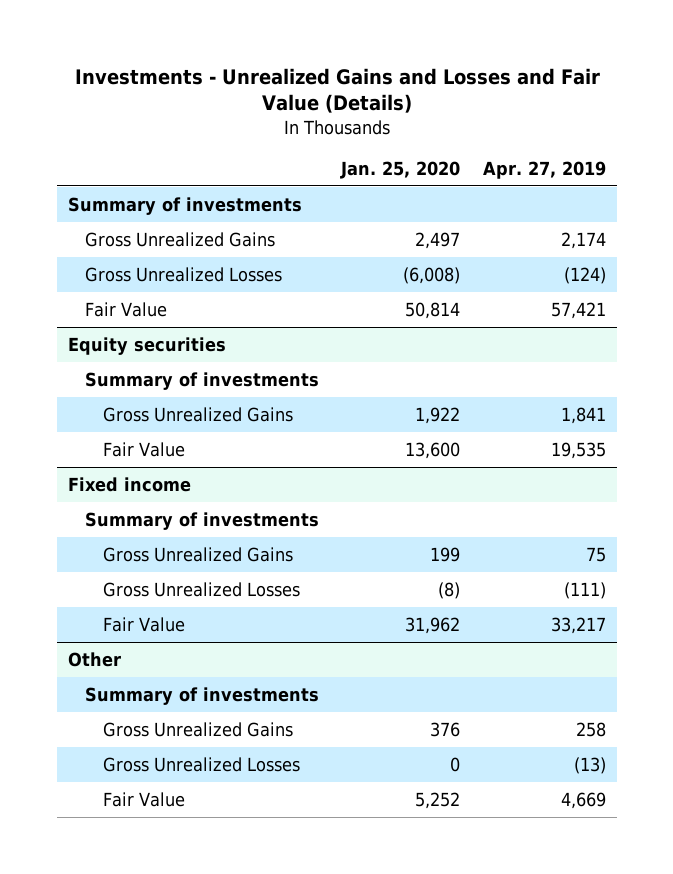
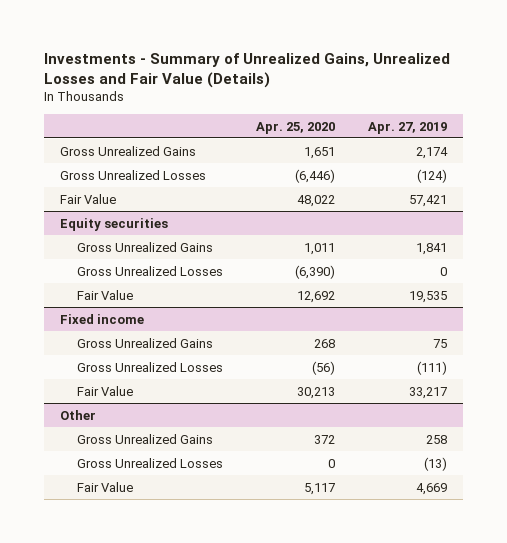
[74,67,600,114] Investments - Unrealized Gains and Losses and Fair Value (Details) -> [44,52,451,88] Investments - Summary of Unrealized Gains, Unrealized Losses and Fair Value (Details)
[340,160,461,179] Jan. 25, 2020 -> none
none -> [255,121,335,134] Apr. 25, 2020
[67,196,302,215] Summary of investments -> none
[85,371,320,390] Summary of investments -> none
none -> [77,265,224,276] Gross Unrealized Losses
[85,511,320,530] Summary of investments -> none
[85,686,320,705] Summary of investments -> none

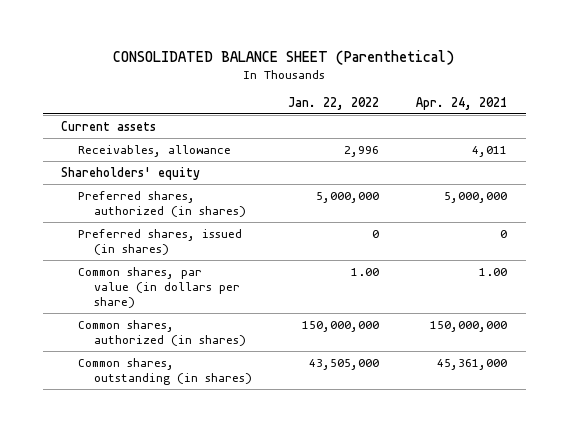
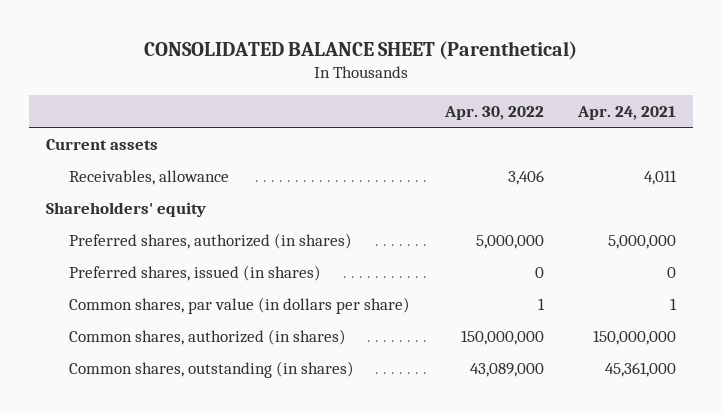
[288,96,380,110] Jan. 22, 2022 -> none
none -> [443,106,544,121] Apr. 30, 2022
[479,267,508,276] 1.00 -> [669,297,677,310] 1

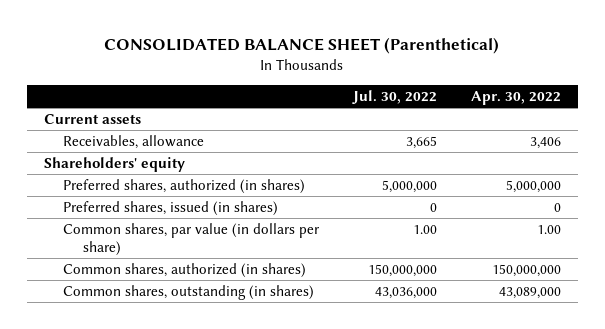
[576,106,676,121] Apr. 24, 2021 -> none
none -> [352,90,438,105] Jul. 30, 2022
[537,297,545,310] 1 -> [537,224,562,234] 1.00

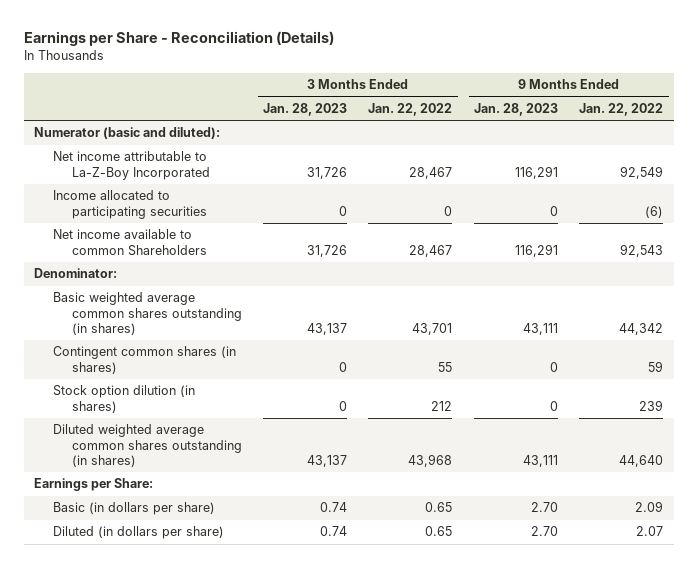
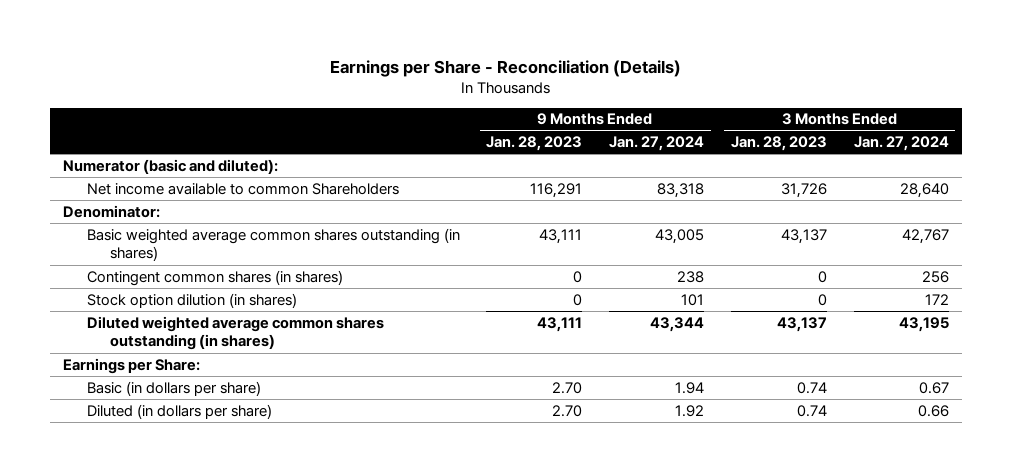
[368,103,453,117] Jan. 22, 2022 -> none
[579,103,664,117] Jan. 22, 2022 -> none
none -> [609,136,705,152] Jan. 27, 2024
none -> [853,136,949,152] Jan. 27, 2024
[52,151,210,180] Net income attributable to La-Z-Boy Incorporated -> none
[52,190,207,219] Income allocated to participating securities -> none

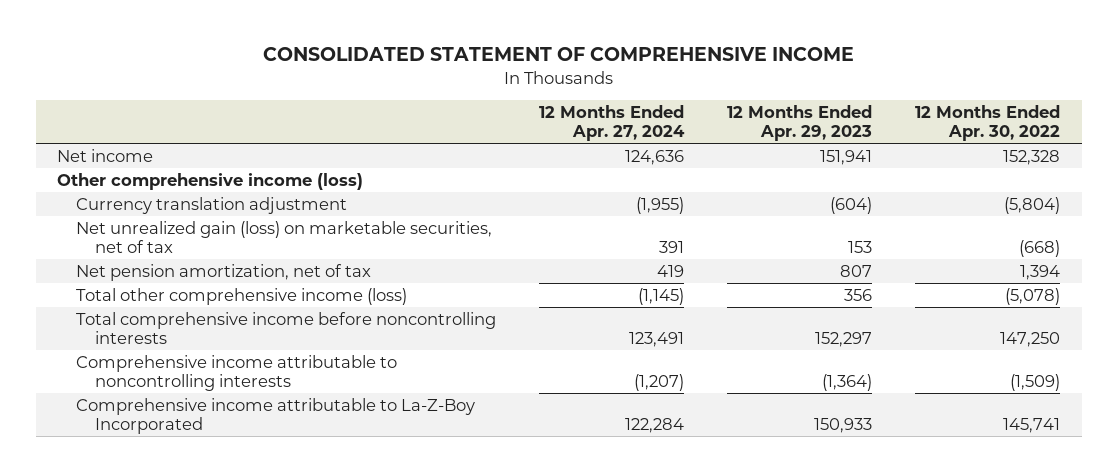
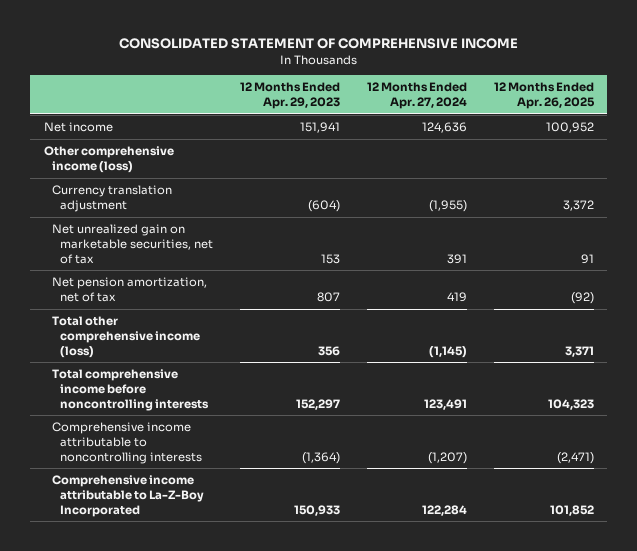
[915,104,1061,141] 12 Months Ended Apr. 30, 2022 -> none
none -> [493,82,595,109] 12 Months Ended Apr. 26, 2025
[76,220,493,253] Net unrealized gain (loss) on marketable securities, net of tax -> [51,224,213,264] Net unrealized gain on marketable securities, net of tax

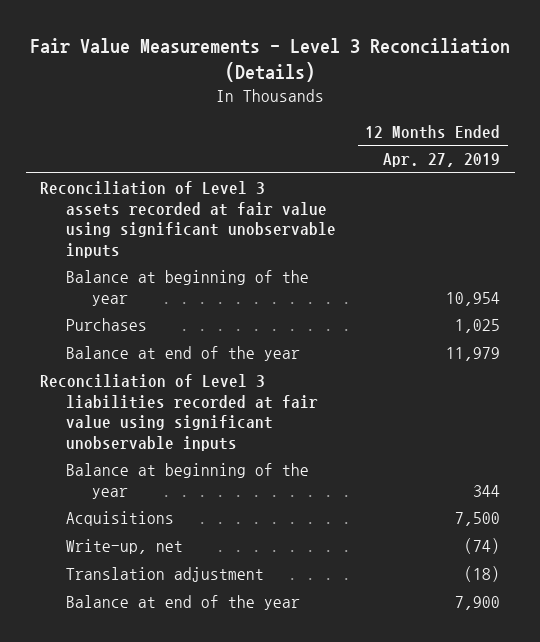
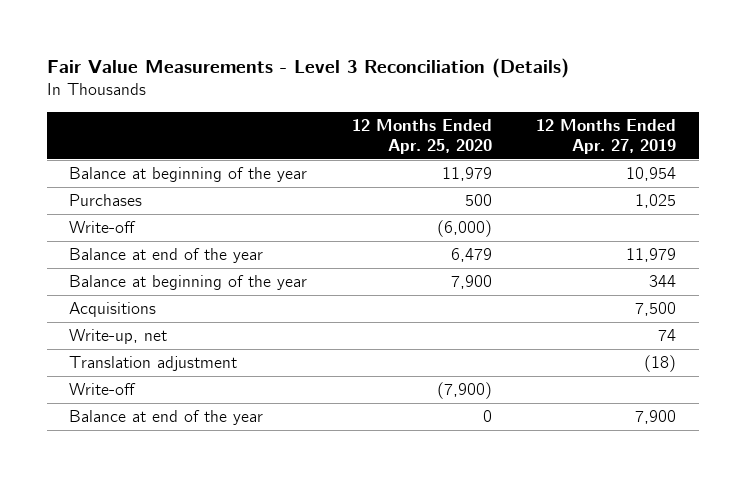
none -> [351,118,492,155] 12 Months Ended Apr. 25, 2020
[40,181,337,258] Reconciliation of Level 3 assets recorded at fair value using significant unobservable inputs -> none
none -> [69,221,137,234] Write-off
[40,374,319,451] Reconciliation of Level 3 liabilities recorded at fair value using significant unobservable inputs -> none
[464,538,501,555] (74) -> [658,329,677,342] 74
none -> [69,383,137,396] Write-off

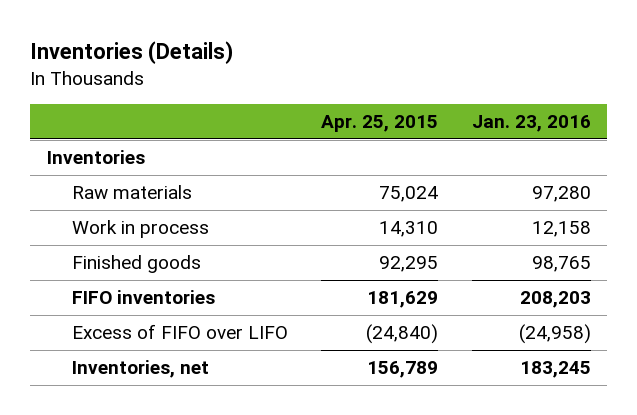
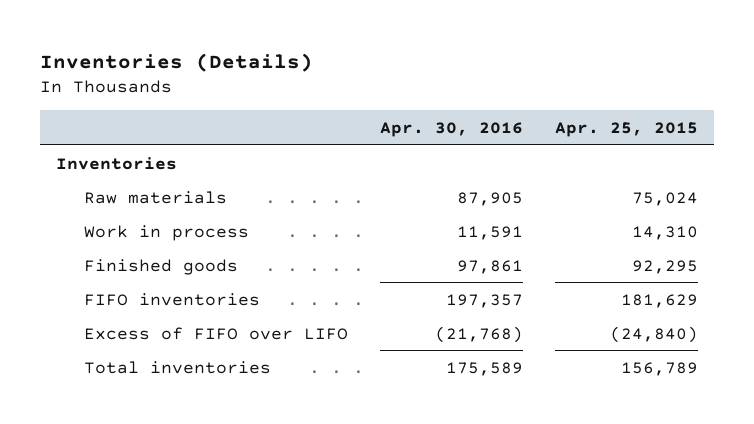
[471,115,591,133] Jan. 23, 2016 -> none
none -> [380,122,524,138] Apr. 30, 2016
[71,360,209,379] Inventories, net -> [84,360,272,374] Total inventories

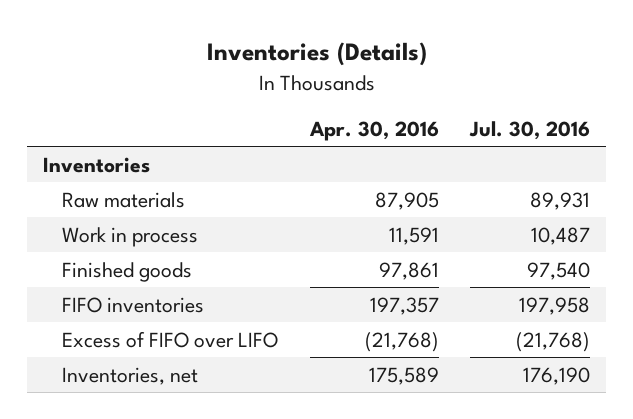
[555,122,699,138] Apr. 25, 2015 -> none
none -> [469,120,591,140] Jul. 30, 2016
[84,360,272,374] Total inventories -> [61,366,198,385] Inventories, net

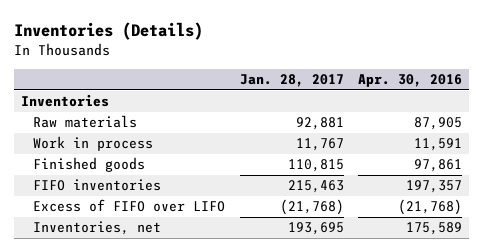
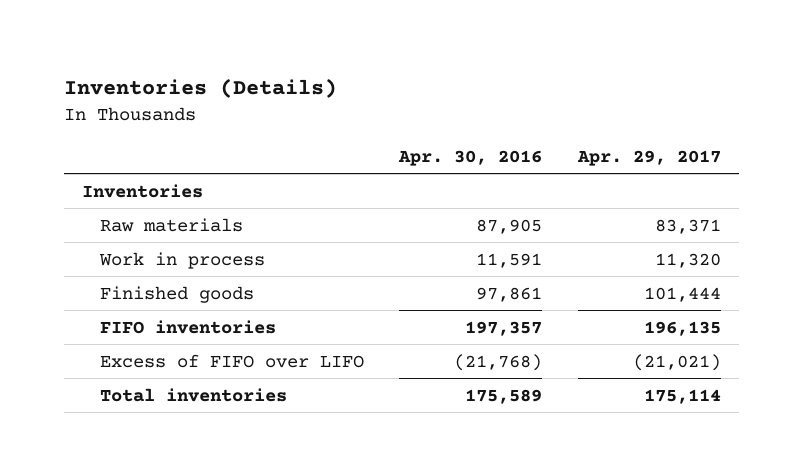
[239,74,344,88] Jan. 28, 2017 -> none
none -> [577,149,722,166] Apr. 29, 2017
[33,221,162,236] Inventories, net -> [99,387,287,402] Total inventories

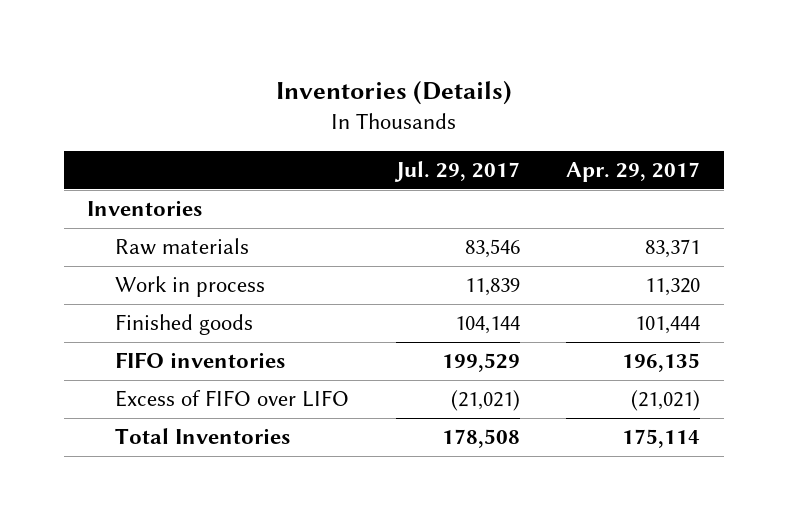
[398,149,543,166] Apr. 30, 2016 -> none
none -> [393,161,520,183] Jul. 29, 2017
[99,387,287,402] Total inventories -> [114,428,290,445] Total Inventories

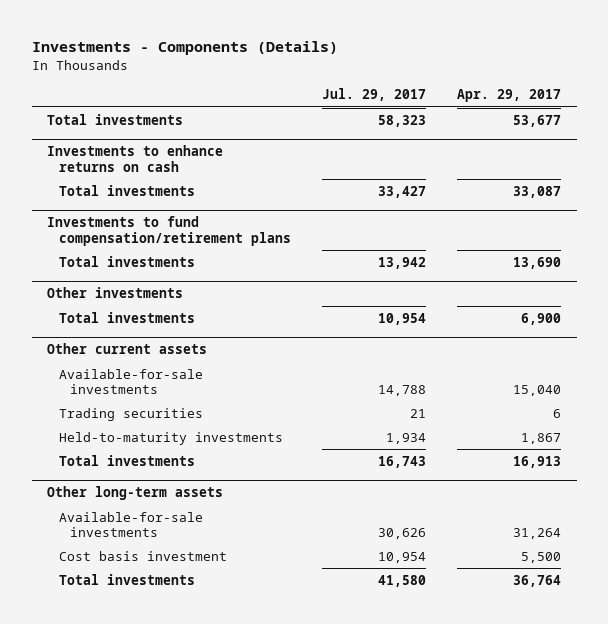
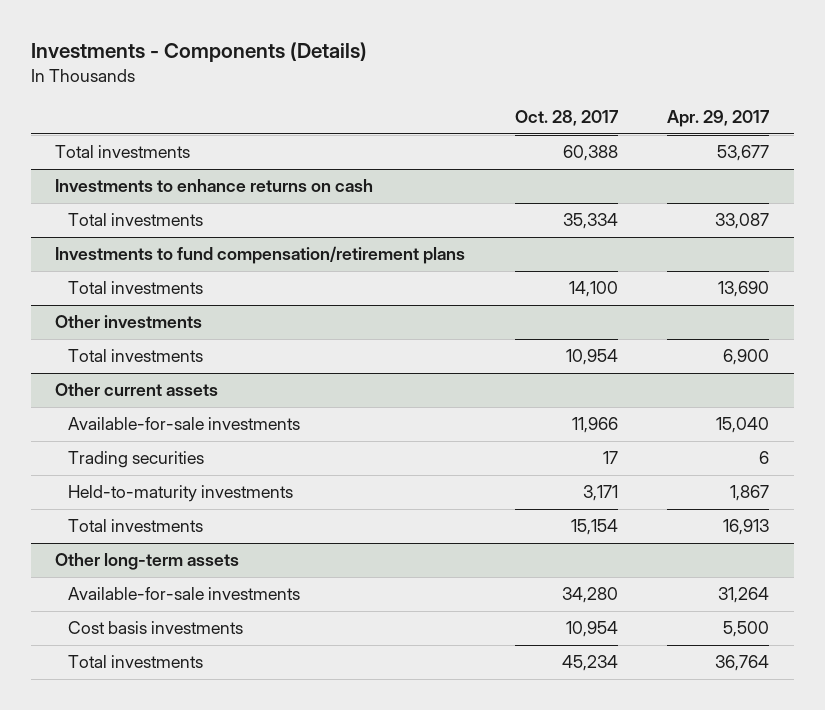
[321,88,426,102] Jul. 29, 2017 -> none
none -> [514,110,619,127] Oct. 28, 2017
[58,550,227,561] Cost basis investment -> [68,621,244,635] Cost basis investments

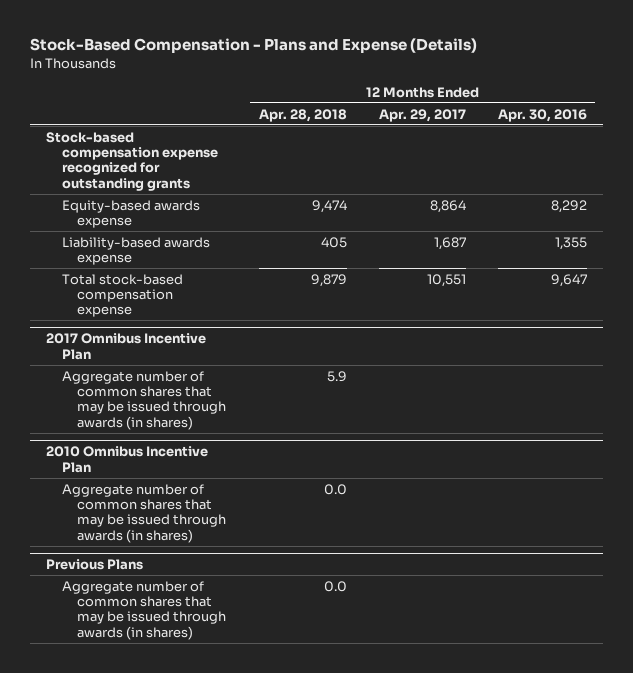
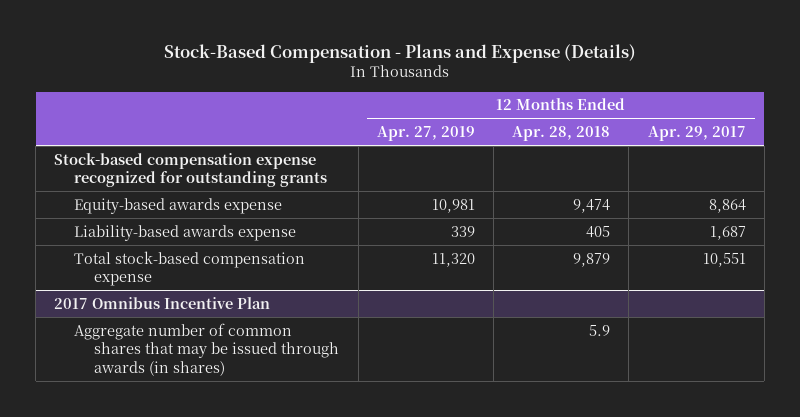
[497,108,587,122] Apr. 30, 2016 -> none
none -> [376,126,475,142] Apr. 27, 2019
[46,446,209,473] 2010 Omnibus Incentive Plan -> none
[61,483,227,543] Aggregate number of common shares that may be issued through awards (in shares) -> none
[46,559,144,571] Previous Plans -> none
[61,580,227,640] Aggregate number of common shares that may be issued through awards (in shares) -> none

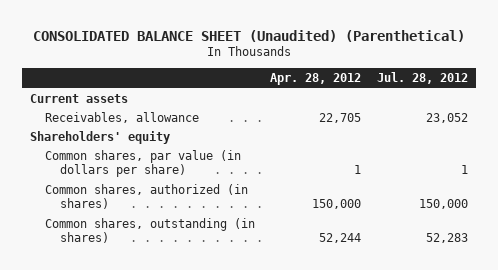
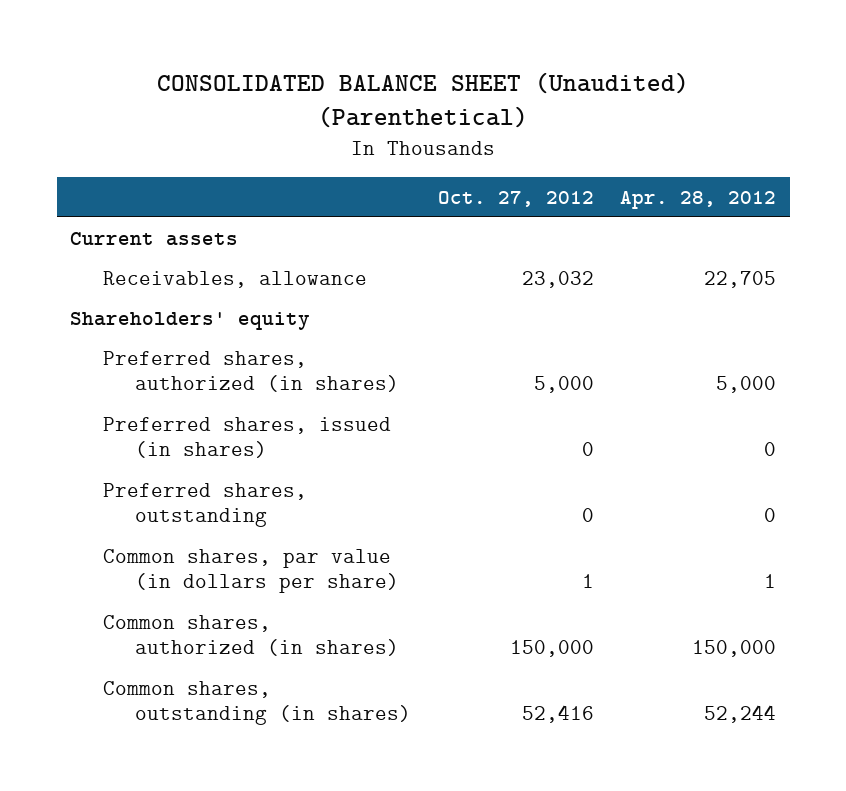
[376,72,468,85] Jul. 28, 2012 -> none
none -> [437,190,594,207] Oct. 27, 2012
none -> [102,350,400,393] Preferred shares, authorized (in shares)
none -> [102,416,391,459] Preferred shares, issued (in shares)
none -> [102,482,307,528] Preferred shares, outstanding

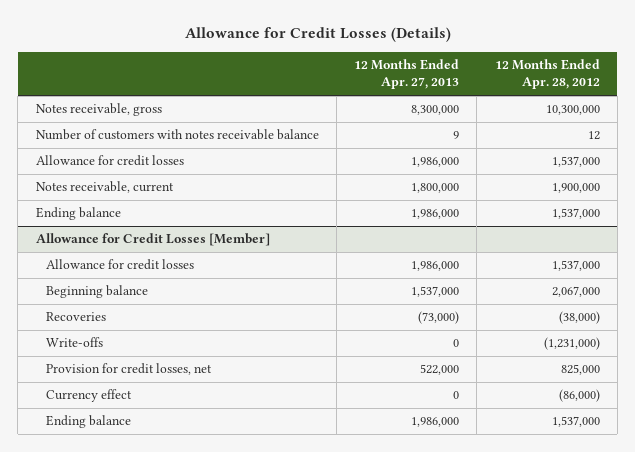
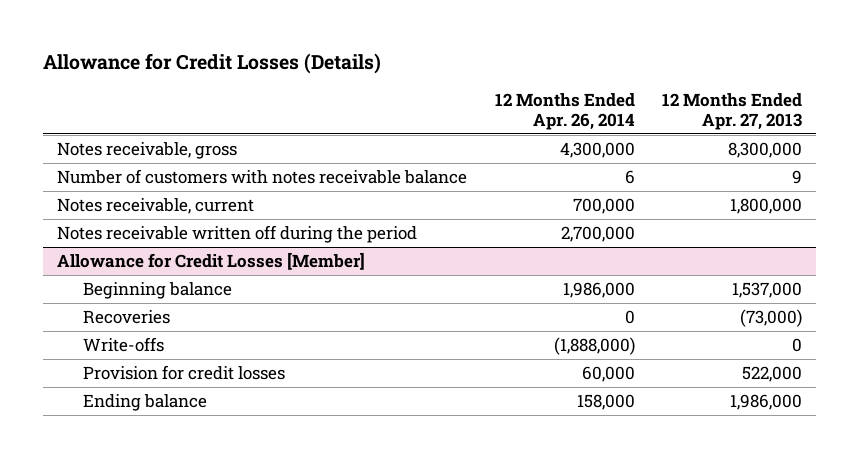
[494,59,600,90] 12 Months Ended Apr. 28, 2012 -> none
none -> [494,93,635,130] 12 Months Ended Apr. 26, 2014
[35,155,184,167] Allowance for credit losses -> none
[35,207,121,221] Ending balance -> none
none -> [56,224,417,243] Notes receivable written off during the period
[45,259,194,271] Allowance for credit losses -> none
[45,389,132,403] Currency effect -> none
[45,363,212,376] Provision for credit losses, net -> [82,364,285,380] Provision for credit losses

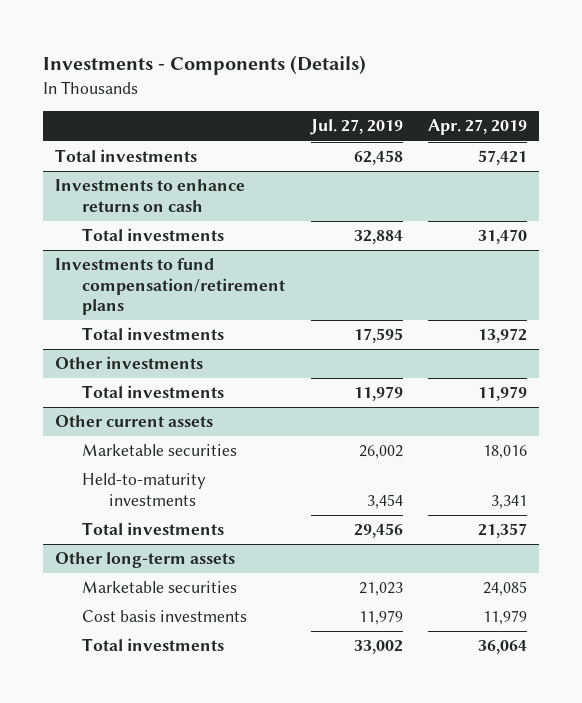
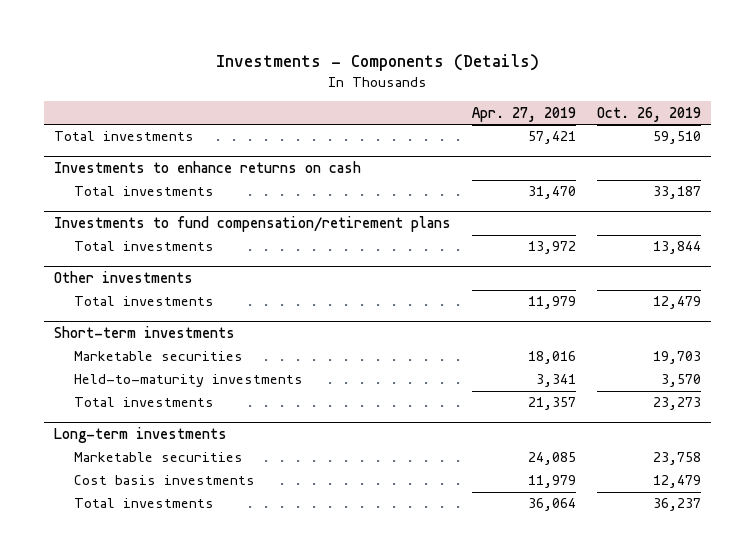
[309,119,403,136] Jul. 27, 2019 -> none
none -> [596,106,701,122] Oct. 26, 2019
[55,415,214,428] Other current assets -> [54,326,236,339] Short-term investments
[55,552,236,569] Other long-term assets -> [54,427,228,444] Long-term investments

